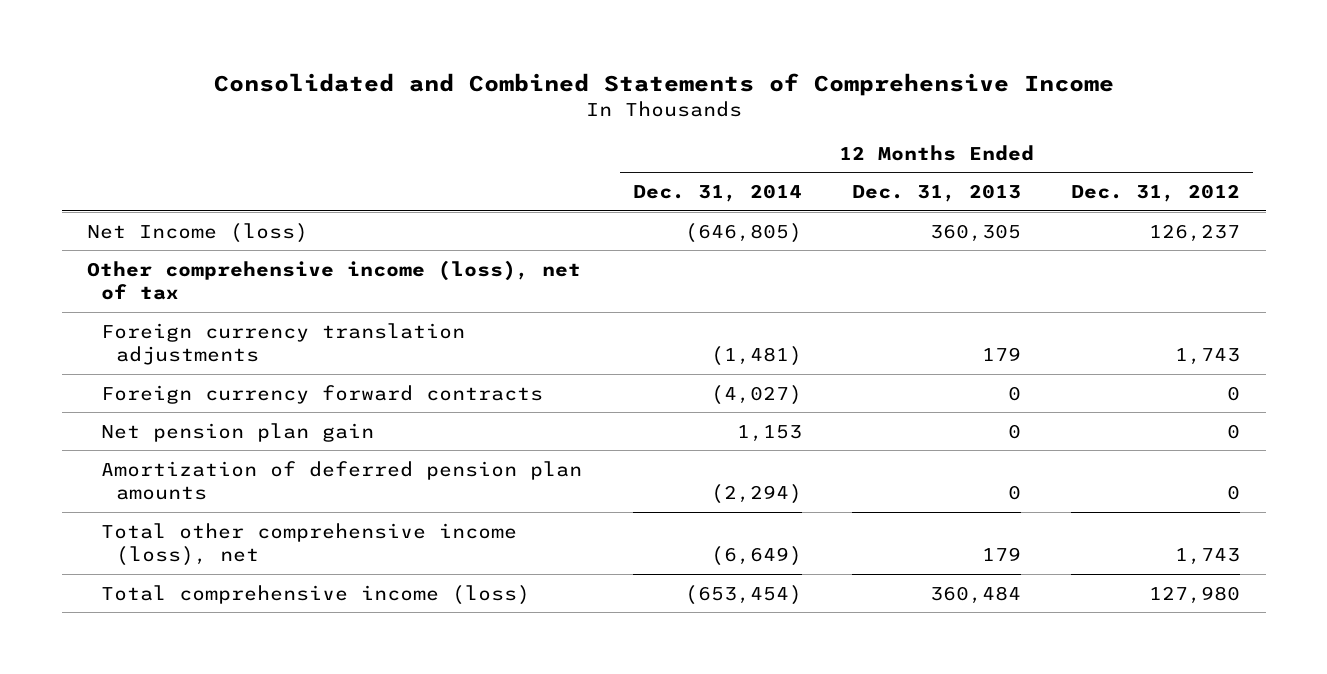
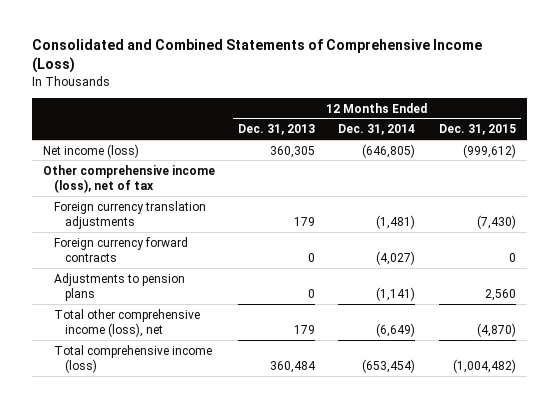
[213,72,1114,96] Consolidated and Combined Statements of Comprehensive Income -> [31,39,482,74] Consolidated and Combined Statements of Comprehensive Income (Loss)
[1071,183,1241,202] Dec. 31, 2012 -> none
none -> [438,124,516,136] Dec. 31, 2015
[87,222,309,243] Net Income (loss) -> [43,143,140,158] Net income (loss)
[101,422,375,442] Net pension plan gain -> none
[101,460,583,501] Amortization of deferred pension plan amounts -> none
none -> [54,272,186,302] Adjustments to pension plans

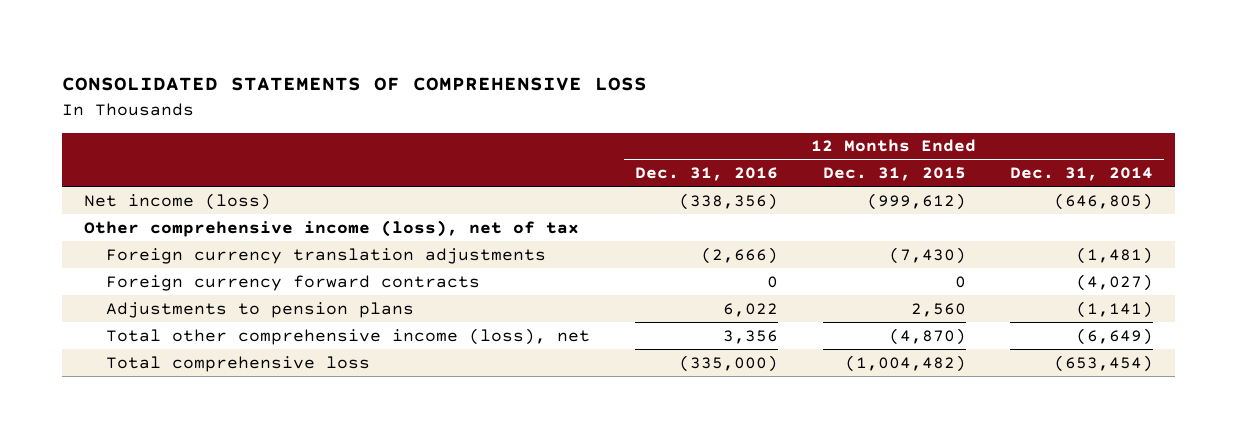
[31,39,482,74] Consolidated and Combined Statements of Comprehensive Income (Loss) -> [62,77,648,92] CONSOLIDATED STATEMENTS OF COMPREHENSIVE LOSS
[238,124,316,136] Dec. 31, 2013 -> none
none -> [634,167,778,182] Dec. 31, 2016
[54,344,213,374] Total comprehensive income (loss) -> [106,355,371,372] Total comprehensive loss

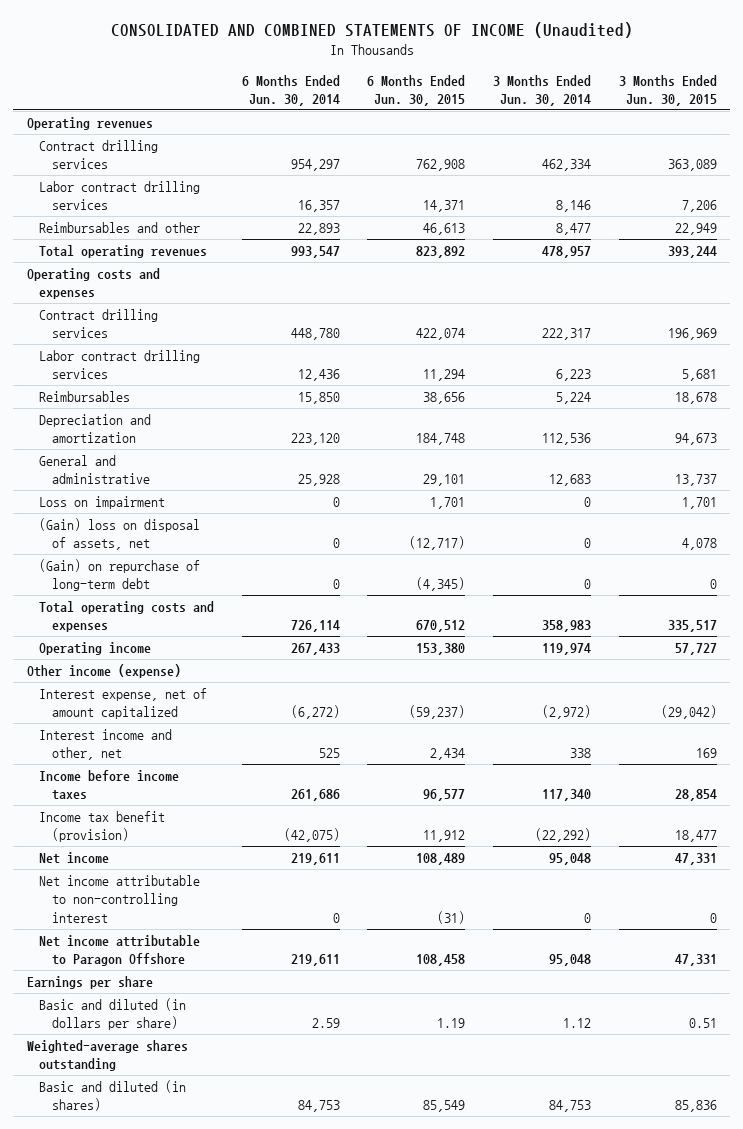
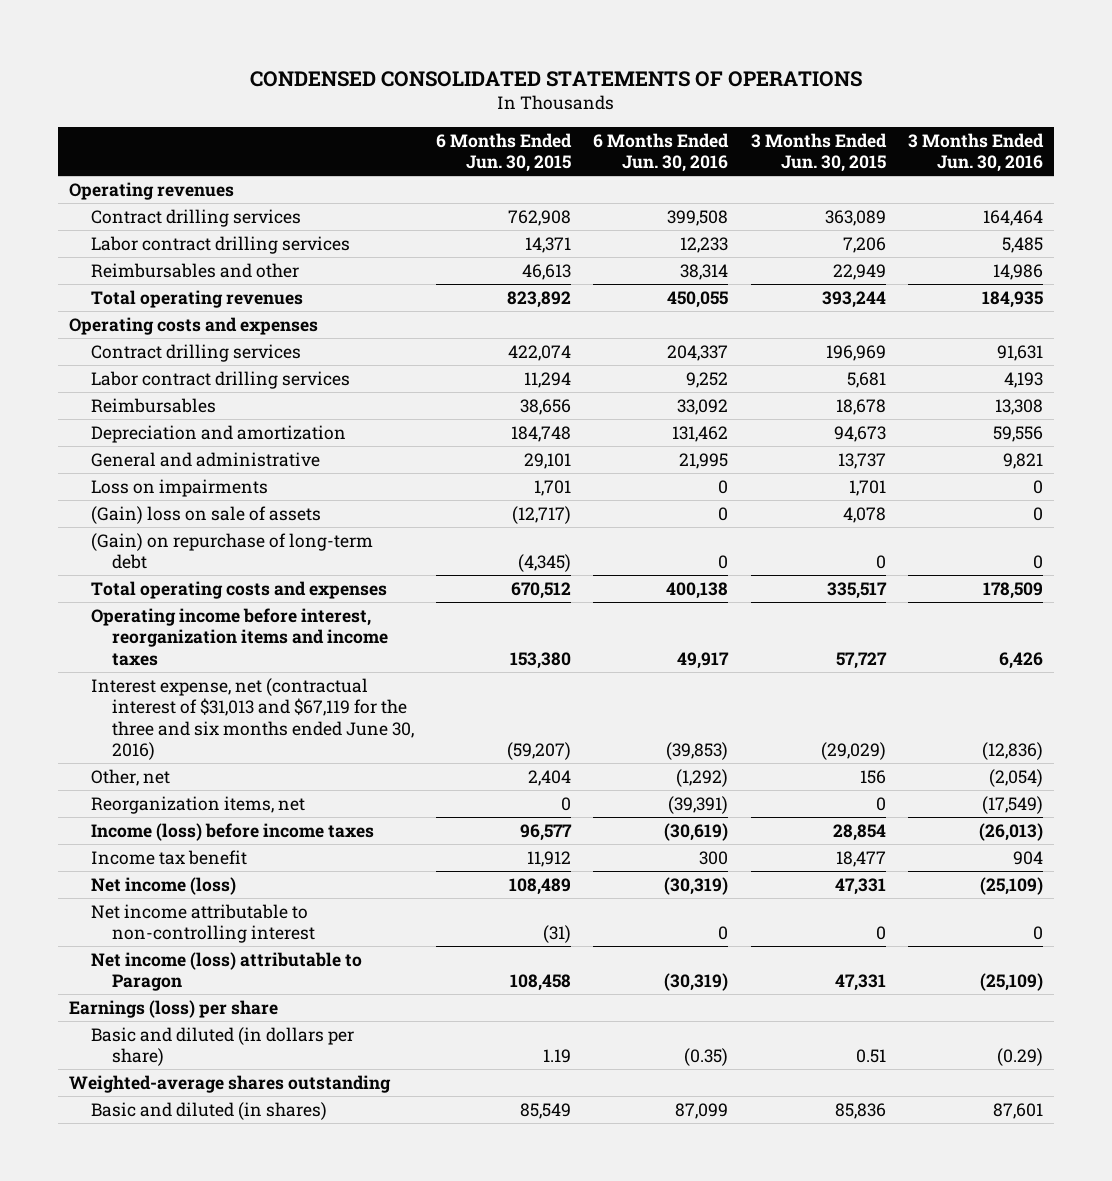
[110,22,633,39] CONSOLIDATED AND COMBINED STATEMENTS OF INCOME (Unaudited) -> [250,70,863,87] CONDENSED CONSOLIDATED STATEMENTS OF OPERATIONS
[241,74,340,106] 6 Months Ended Jun. 30, 2014 -> none
[493,74,592,106] 3 Months Ended Jun. 30, 2014 -> none
none -> [593,132,730,173] 6 Months Ended Jun. 30, 2016
none -> [907,132,1044,173] 3 Months Ended Jun. 30, 2016
[39,496,166,510] Loss on impairment -> [90,478,268,497] Loss on impairments
[39,518,201,551] (Gain) loss on disposal of assets, net -> [90,505,321,524] (Gain) loss on sale of assets
[26,664,181,679] Other income (expense) -> none
[39,688,208,720] Interest expense, net of amount capitalized -> none
[39,642,152,656] Operating income -> [90,607,389,666] Operating income before interest, reorganization items and income taxes
none -> [90,677,415,761] Interest expense, net (contractual interest of $31,013 and $67,119 for the three and six months ended June 30, 2016)
[39,729,173,761] Interest income and other, net -> [90,768,170,786] Other, net
[430,748,466,761] 2,434 -> [528,769,572,786] 2,404
[695,748,717,759] 169 -> [859,769,886,784] 156
none -> [90,795,305,814] Reorganization items, net
[39,770,180,801] Income before income taxes -> [90,822,374,841] Income (loss) before income taxes
[39,811,166,843] Income tax benefit (provision) -> [90,849,247,865] Income tax benefit
[39,852,110,865] Net income -> [90,876,236,895] Net income (loss)
[39,935,201,967] Net income attributable to Paragon Offshore -> [90,951,362,992] Net income (loss) attributable to Paragon
[26,976,153,990] Earnings per share -> [69,999,279,1018] Earnings (loss) per share

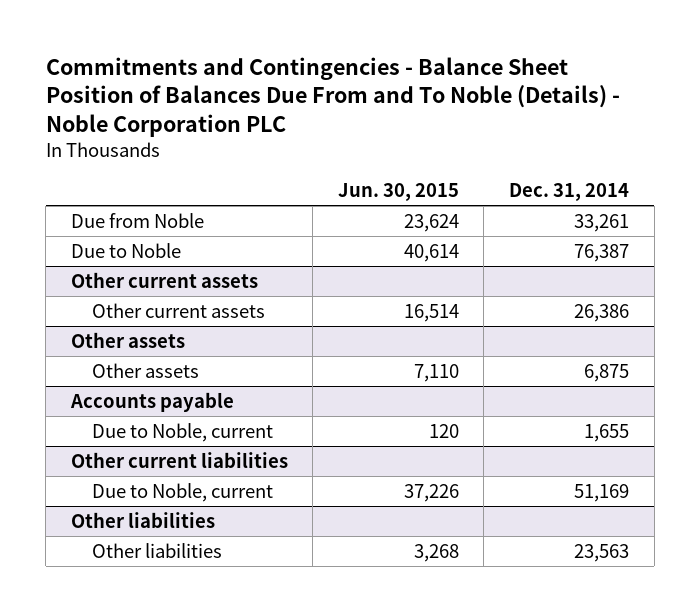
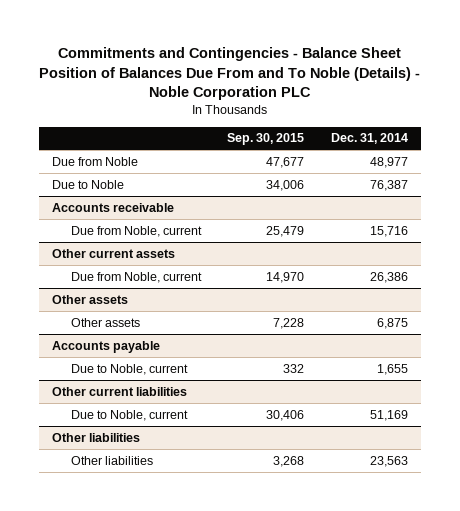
[337,183,459,202] Jun. 30, 2015 -> none
none -> [227,133,305,146] Sep. 30, 2015
[574,213,630,232] 33,261 -> [370,156,409,168] 48,977
none -> [52,202,175,212] Accounts receivable
none -> [70,225,202,237] Due from Noble, current
[92,302,266,318] Other current assets -> [70,271,202,283] Due from Noble, current

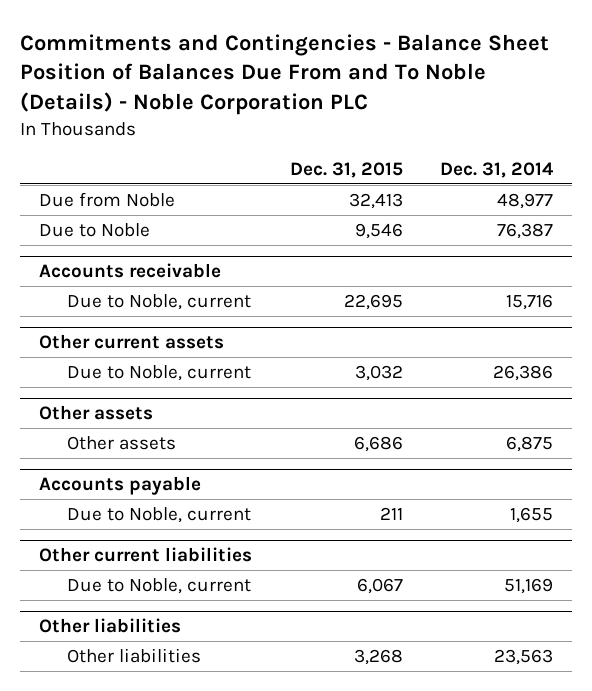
[227,133,305,146] Sep. 30, 2015 -> none
none -> [289,161,403,178] Dec. 31, 2015
[70,225,202,237] Due from Noble, current -> [67,293,252,310] Due to Noble, current
[70,271,202,283] Due from Noble, current -> [67,364,252,381] Due to Noble, current

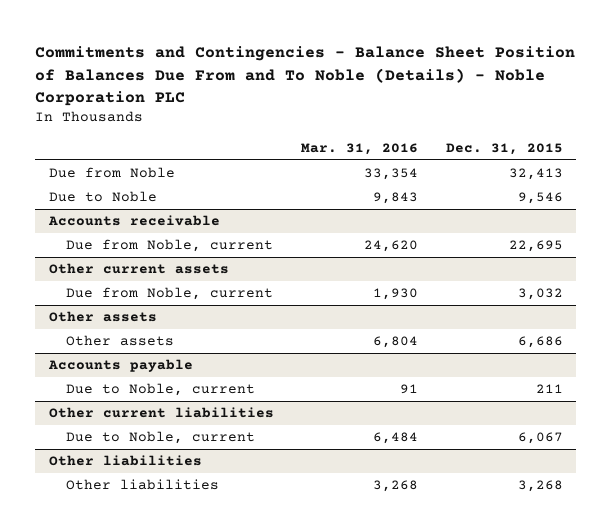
[440,161,555,178] Dec. 31, 2014 -> none
none -> [301,143,419,156] Mar. 31, 2016
[67,293,252,310] Due to Noble, current -> [65,239,273,253] Due from Noble, current
[67,364,252,381] Due to Noble, current -> [65,287,273,301] Due from Noble, current

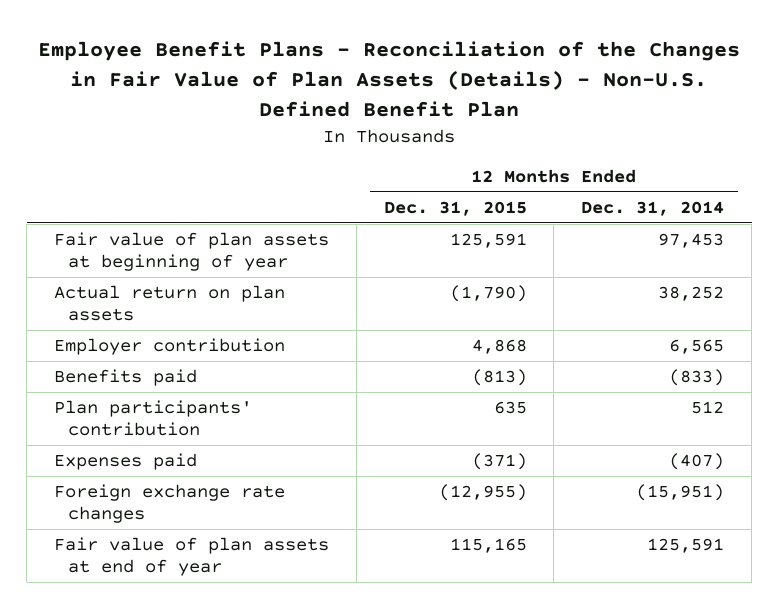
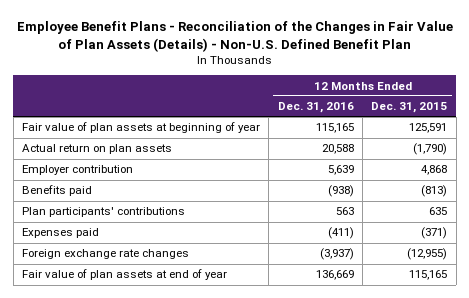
[581,200,725,216] Dec. 31, 2014 -> none
none -> [277,102,354,114] Dec. 31, 2016
[53,400,252,437] Plan participants' contribution -> [22,207,186,218] Plan participants' contributions

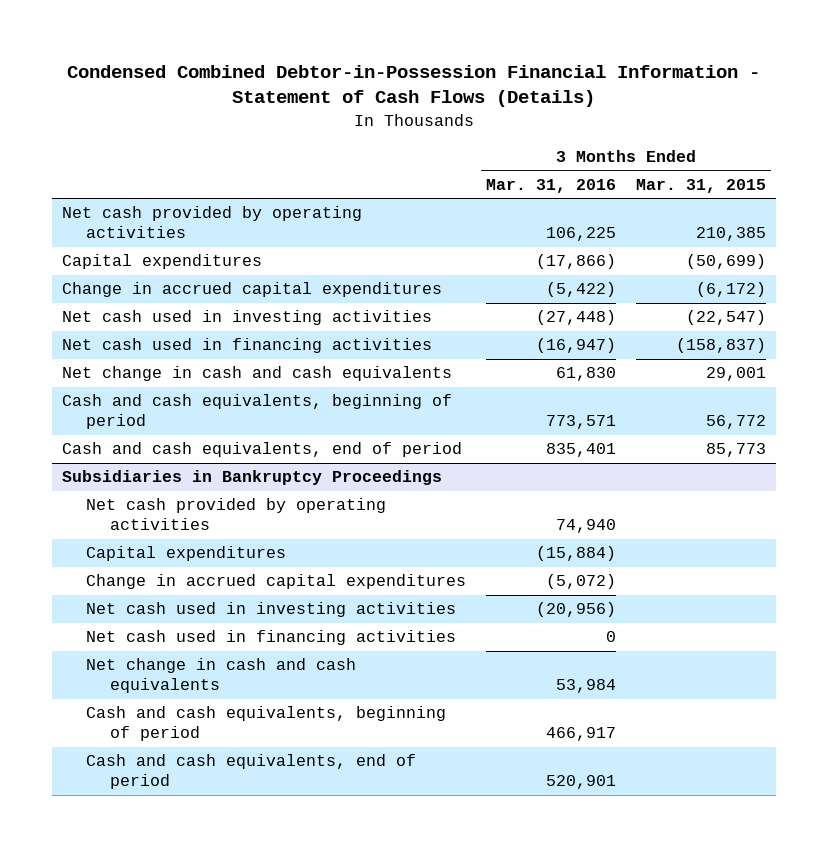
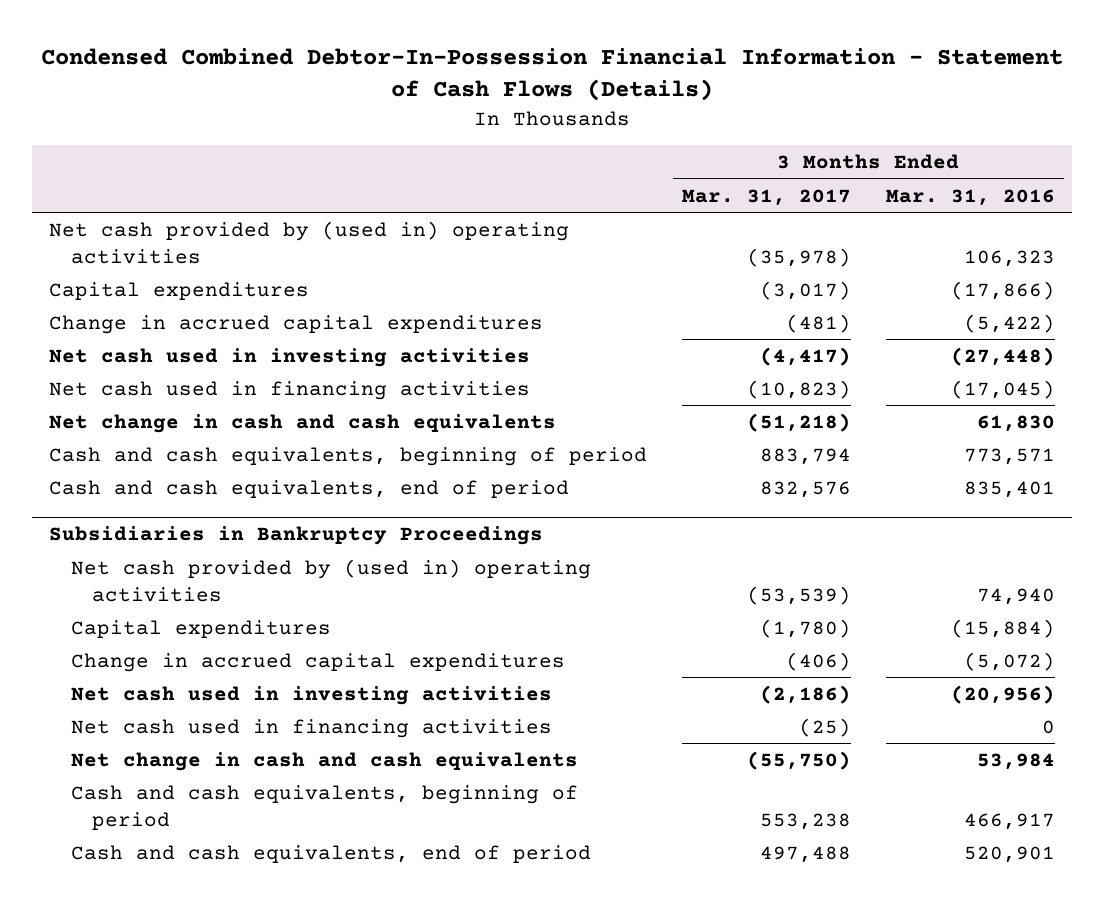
[66,64,760,108] Condensed Combined Debtor-in-Possession Financial Information - Statement of Cash Flows (Details) -> [40,47,1063,102] Condensed Combined Debtor-In-Possession Financial Information - Statement of Cash Flows (Details)
[635,178,766,193] Mar. 31, 2015 -> none
none -> [681,188,851,206] Mar. 31, 2017
[61,206,362,239] Net cash provided by operating activities -> [48,220,569,264] Net cash provided by (used in) operating activities
[545,227,616,242] 106,225 -> [963,249,1055,267] 106,323
[535,338,616,354] (16,947) -> [950,379,1055,399] (17,045)
[86,498,387,531] Net cash provided by operating activities -> [70,558,591,602] Net cash provided by (used in) operating activities

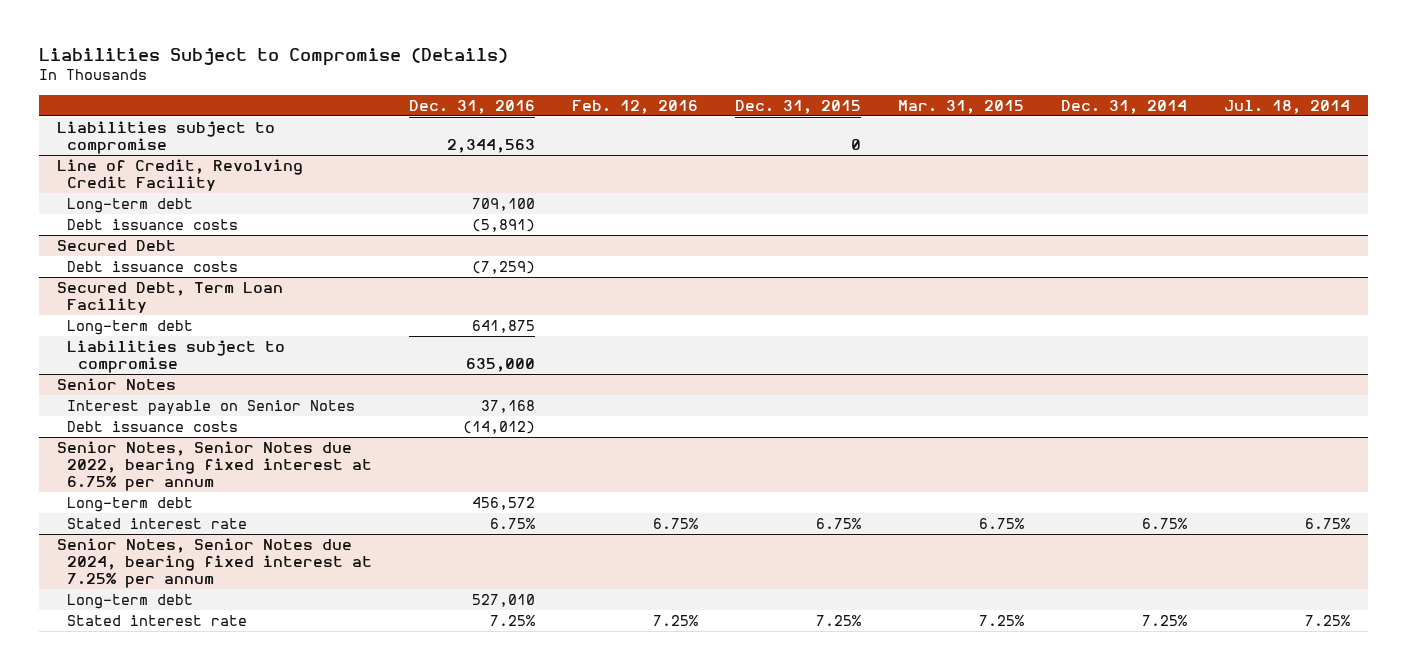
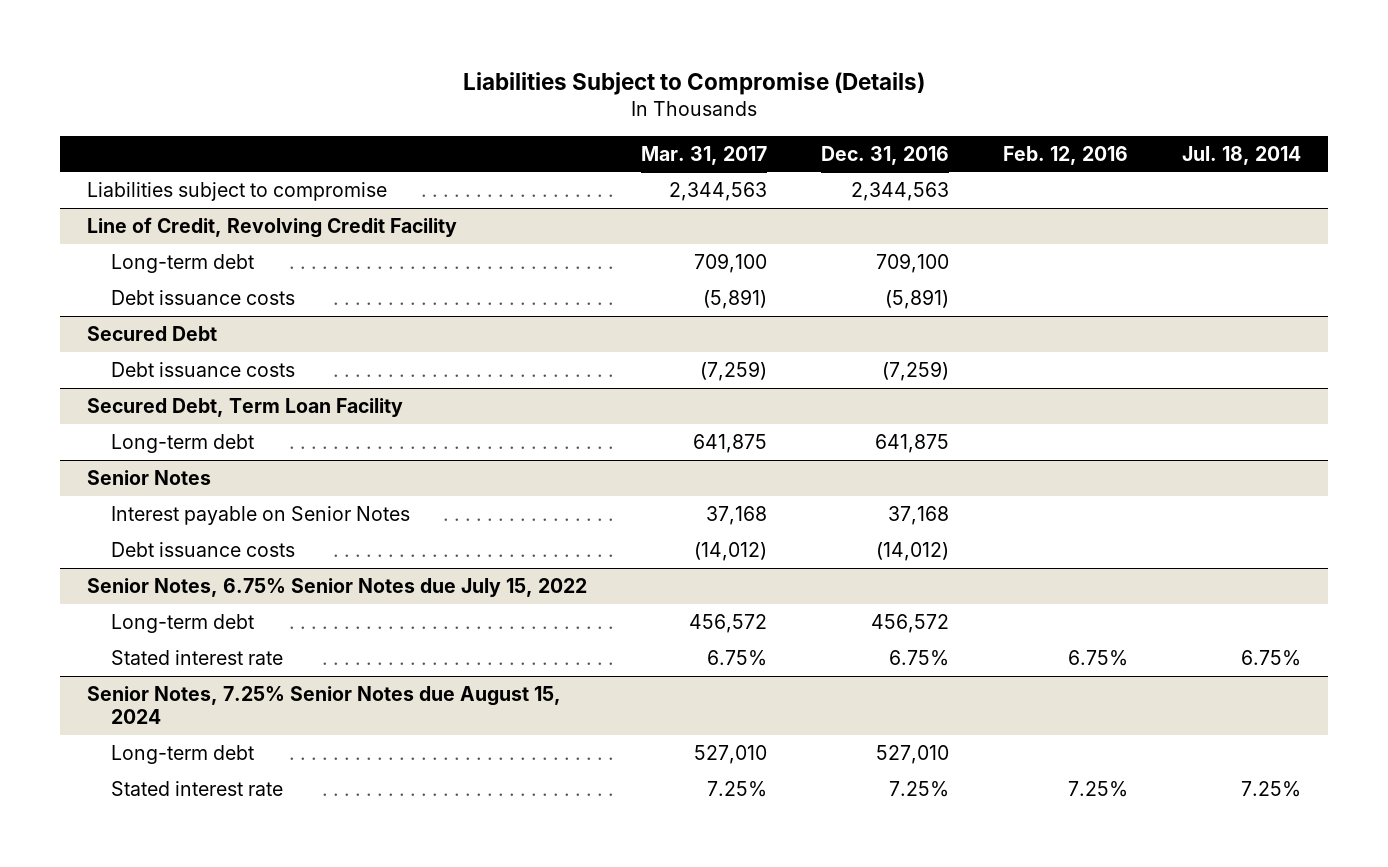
[735,99,862,114] Dec. 31, 2015 -> none
[898,99,1025,114] Mar. 31, 2015 -> none
[1061,99,1188,114] Dec. 31, 2014 -> none
none -> [640,145,767,165] Mar. 31, 2017
[67,339,286,373] Liabilities subject to compromise -> none
[57,440,373,491] Senior Notes, Senior Notes due 2022, bearing fixed interest at 6.75% per annum -> none
none -> [86,577,587,597] Senior Notes, 6.75% Senior Notes due July 15, 2022
[57,537,373,588] Senior Notes, Senior Notes due 2024, bearing fixed interest at 7.25% per annum -> none
none -> [86,685,561,724] Senior Notes, 7.25% Senior Notes due August 15, 2024

